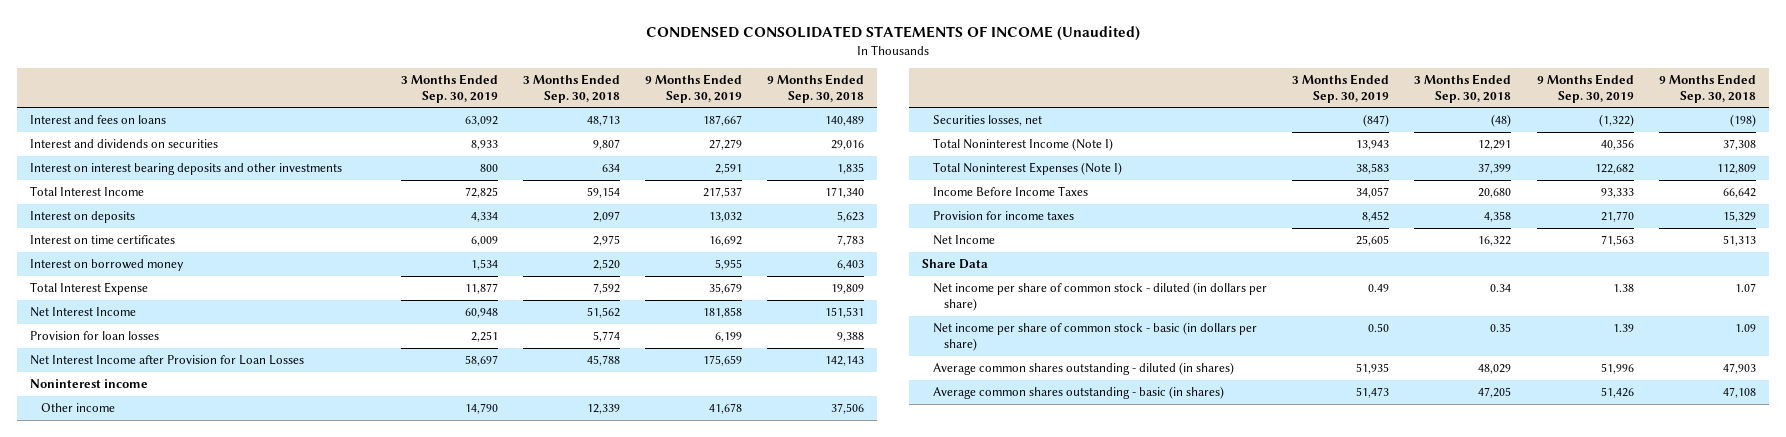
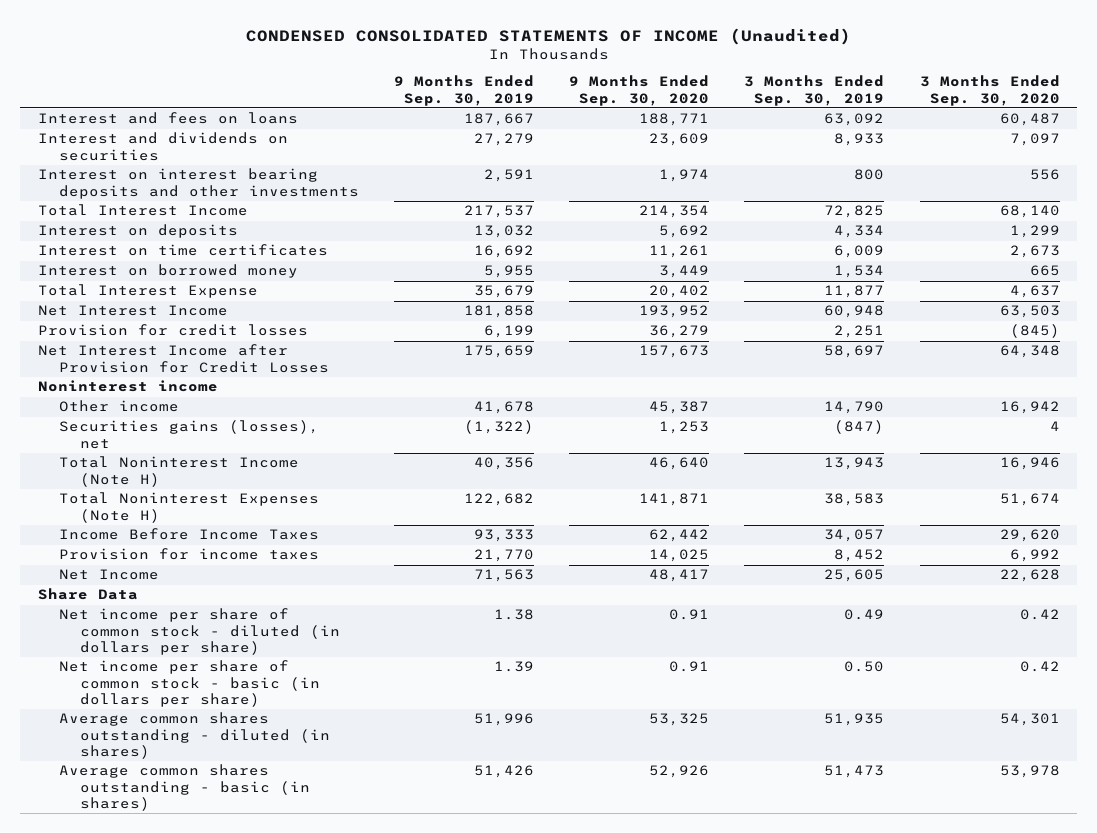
[522,73,620,103] 3 Months Ended Sep. 30, 2018 -> none
[767,73,865,103] 9 Months Ended Sep. 30, 2018 -> none
none -> [569,75,710,106] 9 Months Ended Sep. 30, 2020
none -> [919,75,1060,106] 3 Months Ended Sep. 30, 2020
[30,331,160,341] Provision for loan losses -> [37,324,308,337] Provision for credit losses
[30,355,305,366] Net Interest Income after Provision for Loan Losses -> [37,344,329,373] Net Interest Income after Provision for Credit Losses
[932,115,1042,127] Securities losses, net -> [58,420,319,449] Securities gains (losses), net
[932,138,1113,152] Total Noninterest Income (Note I) -> [58,456,299,487] Total Noninterest Income (Note H)
[932,162,1122,176] Total Noninterest Expenses (Note I) -> [58,492,319,523] Total Noninterest Expenses (Note H)

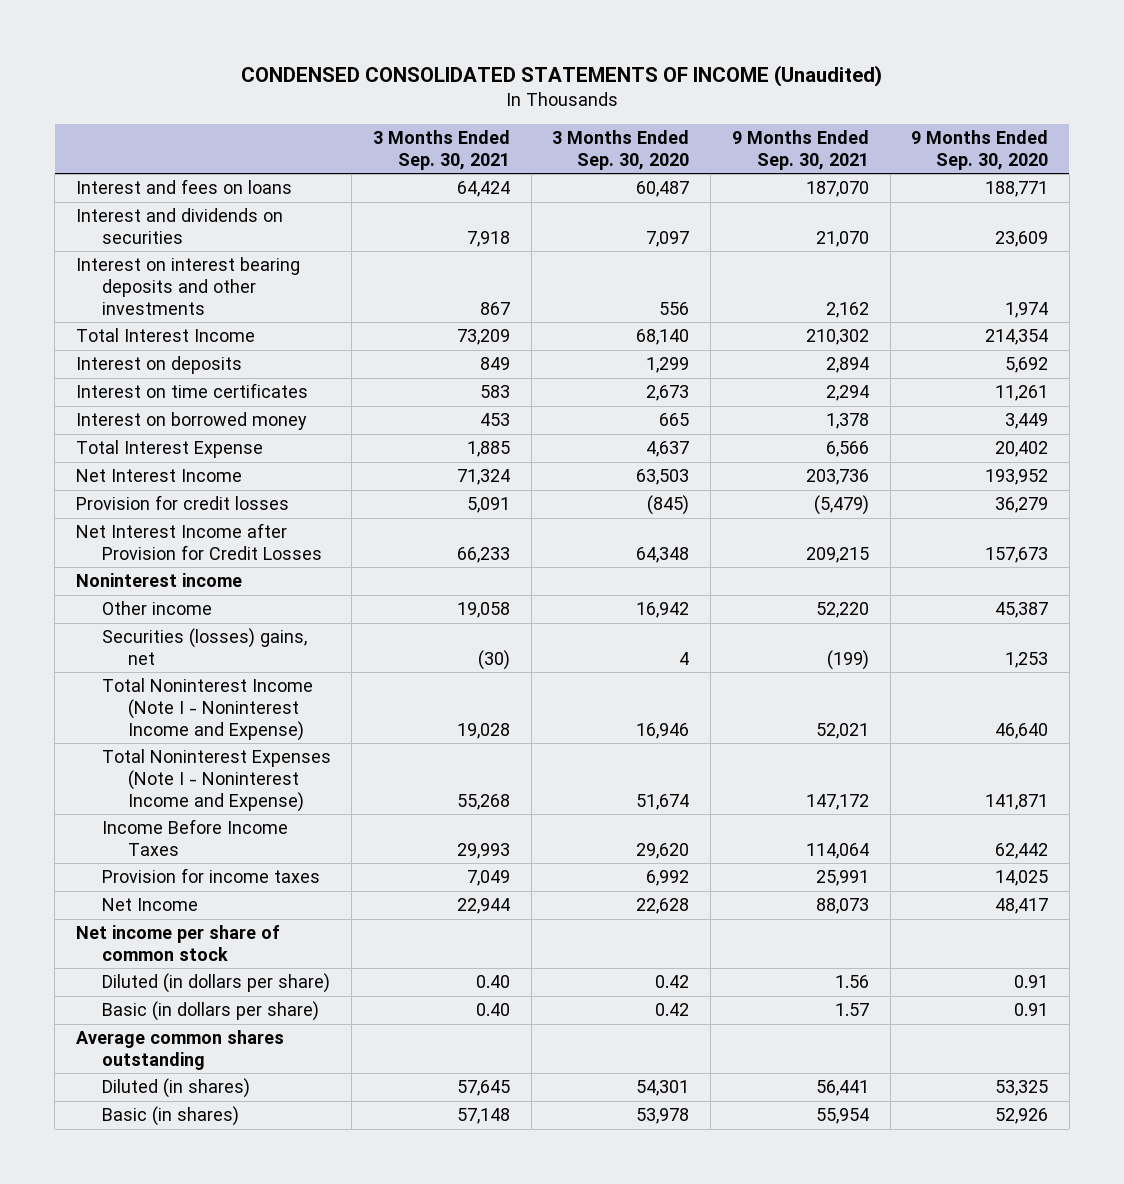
[394,75,535,106] 9 Months Ended Sep. 30, 2019 -> none
[744,75,885,106] 3 Months Ended Sep. 30, 2019 -> none
none -> [373,130,511,170] 3 Months Ended Sep. 30, 2021
none -> [731,130,869,170] 9 Months Ended Sep. 30, 2021
[58,420,319,449] Securities gains (losses), net -> [101,628,307,666] Securities (losses) gains, net
[58,456,299,487] Total Noninterest Income (Note H) -> [101,678,313,741] Total Noninterest Income (Note I - Noninterest Income and Expense)
[58,492,319,523] Total Noninterest Expenses (Note H) -> [101,749,331,812] Total Noninterest Expenses (Note I - Noninterest Income and Expense)
[37,588,138,601] Share Data -> [75,925,279,962] Net income per share of common stock
[58,608,340,656] Net income per share of common stock - diluted (in dollars per share) -> [101,973,330,994] Diluted (in dollars per share)
[58,660,320,708] Net income per share of common stock - basic (in dollars per share) -> [101,1001,319,1022] Basic (in dollars per share)
none -> [75,1030,284,1071] Average common shares outstanding
[58,712,330,760] Average common shares outstanding - diluted (in shares) -> [101,1078,250,1099] Diluted (in shares)
[58,764,310,812] Average common shares outstanding - basic (in shares) -> [101,1106,239,1127] Basic (in shares)

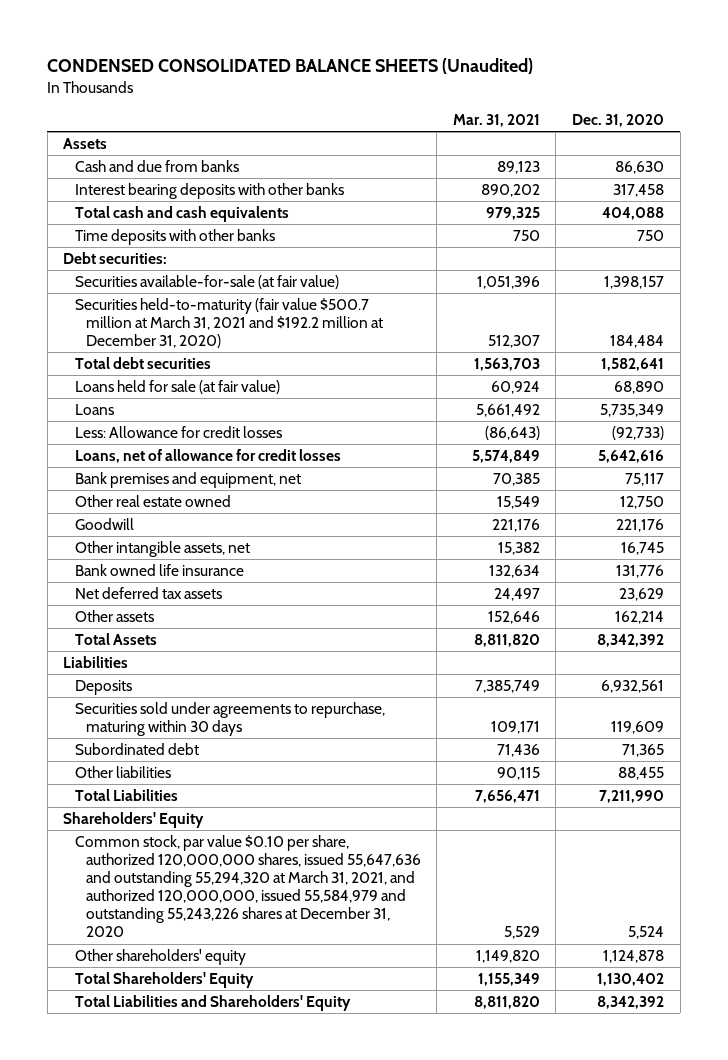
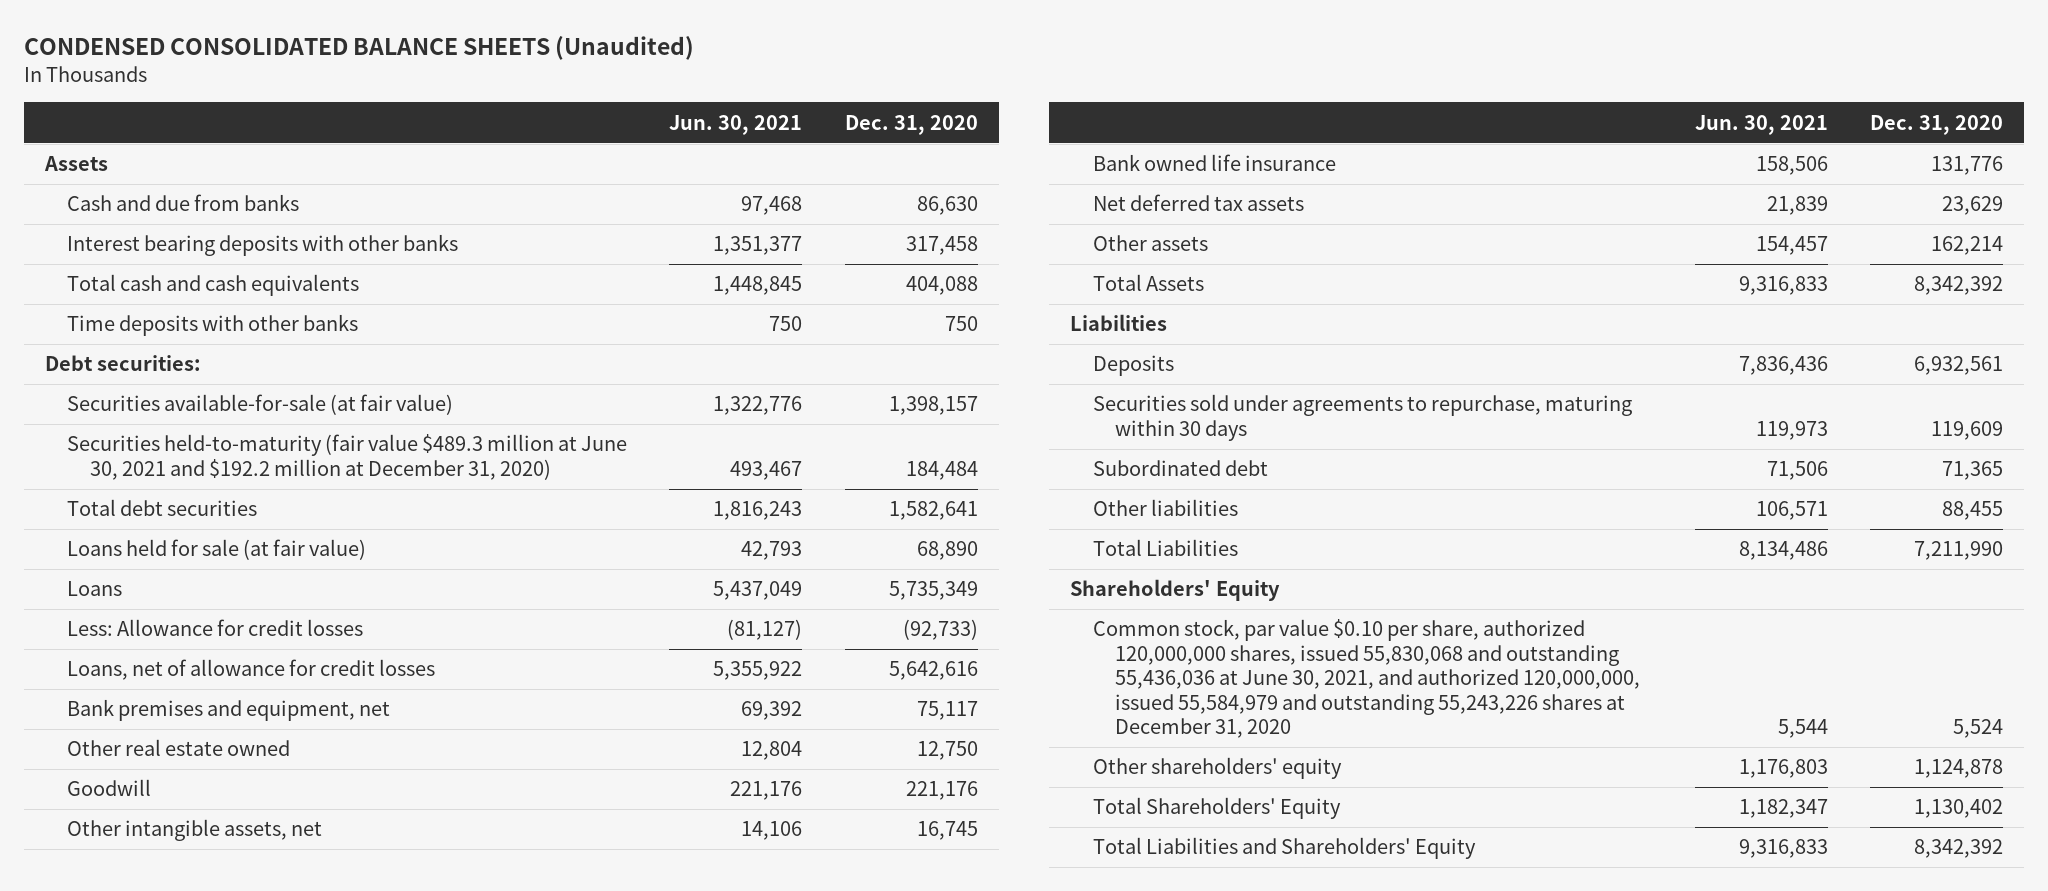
[452,114,540,128] Mar. 31, 2021 -> none
none -> [669,114,803,135] Jun. 30, 2021
[74,298,383,349] Securities held-to-maturity (fair value $500.7 million at March 31, 2021 and $192.2 million at December 31, 2020) -> [67,434,628,480] Securities held-to-maturity (fair value $489.3 million at June 30, 2021 and $192.2 million at December 31, 2020)
[74,835,421,938] Common stock, par value $0.10 per share, authorized 120,000,000 shares, issued 55,647,636 and outstanding 55,294,320 at March 31, 2021, and authorized 120,000,000, issued 55,584,979 and outstanding 55,243,226 shares at December 31, 2020 -> [1092,619,1641,739] Common stock, par value $0.10 per share, authorized 120,000,000 shares, issued 55,830,068 and outstanding 55,436,036 at June 30, 2021, and authorized 120,000,000, issued 55,584,979 and outstanding 55,243,226 shares at December 31, 2020

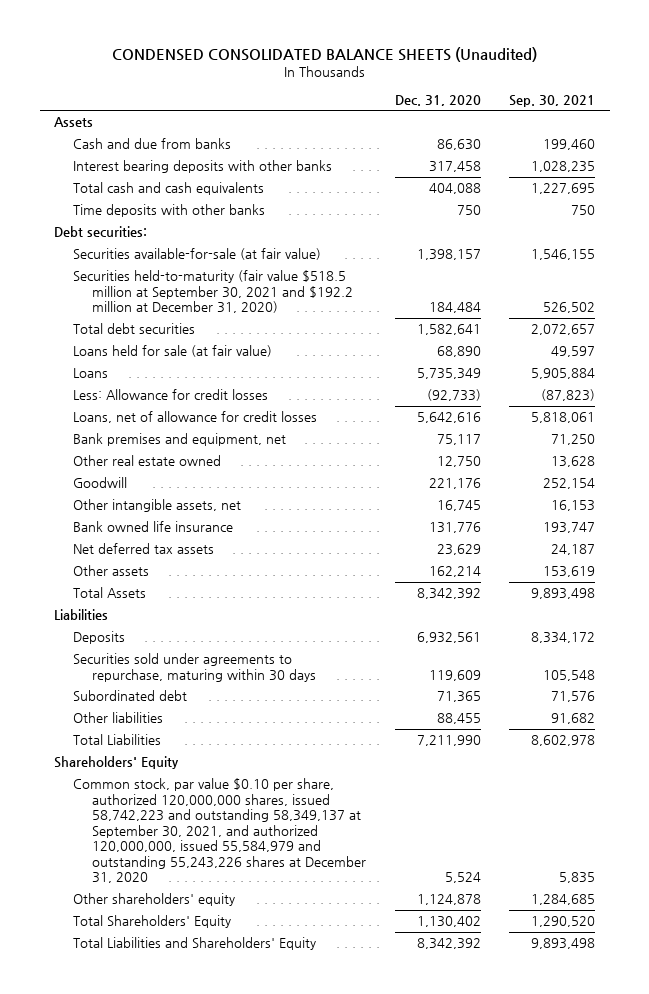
[669,114,803,135] Jun. 30, 2021 -> none
none -> [509,94,596,107] Sep. 30, 2021
[67,434,628,480] Securities held-to-maturity (fair value $489.3 million at June 30, 2021 and $192.2 million at December 31, 2020) -> [73,270,354,314] Securities held-to-maturity (fair value $518.5 million at September 30, 2021 and $192.2 million at December 31, 2020)
[1092,619,1641,739] Common stock, par value $0.10 per share, authorized 120,000,000 shares, issued 55,830,068 and outstanding 55,436,036 at June 30, 2021, and authorized 120,000,000, issued 55,584,979 and outstanding 55,243,226 shares at December 31, 2020 -> [73,778,367,884] Common stock, par value $0.10 per share, authorized 120,000,000 shares, issued 58,742,223 and outstanding 58,349,137 at September 30, 2021, and authorized 120,000,000, issued 55,584,979 and outstanding 55,243,226 shares at December 31, 2020

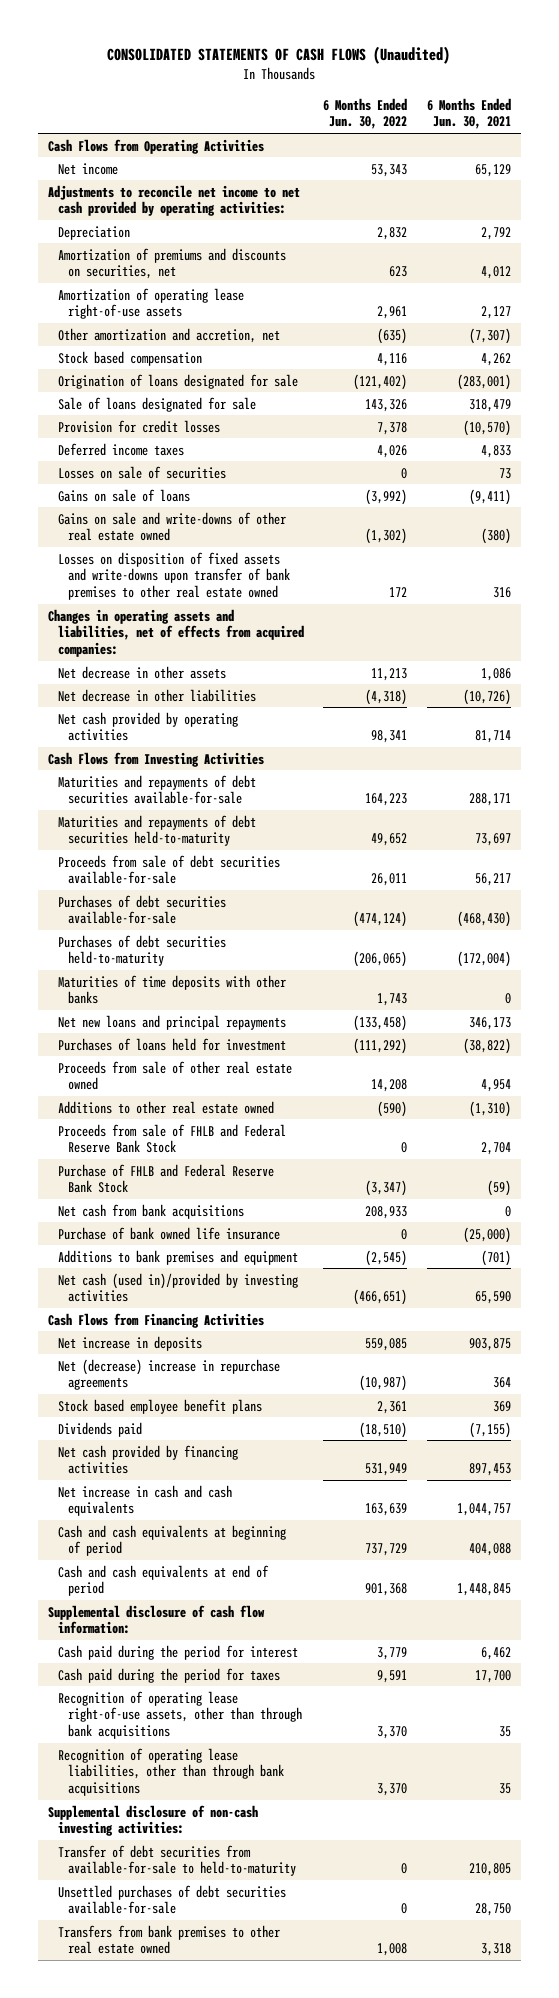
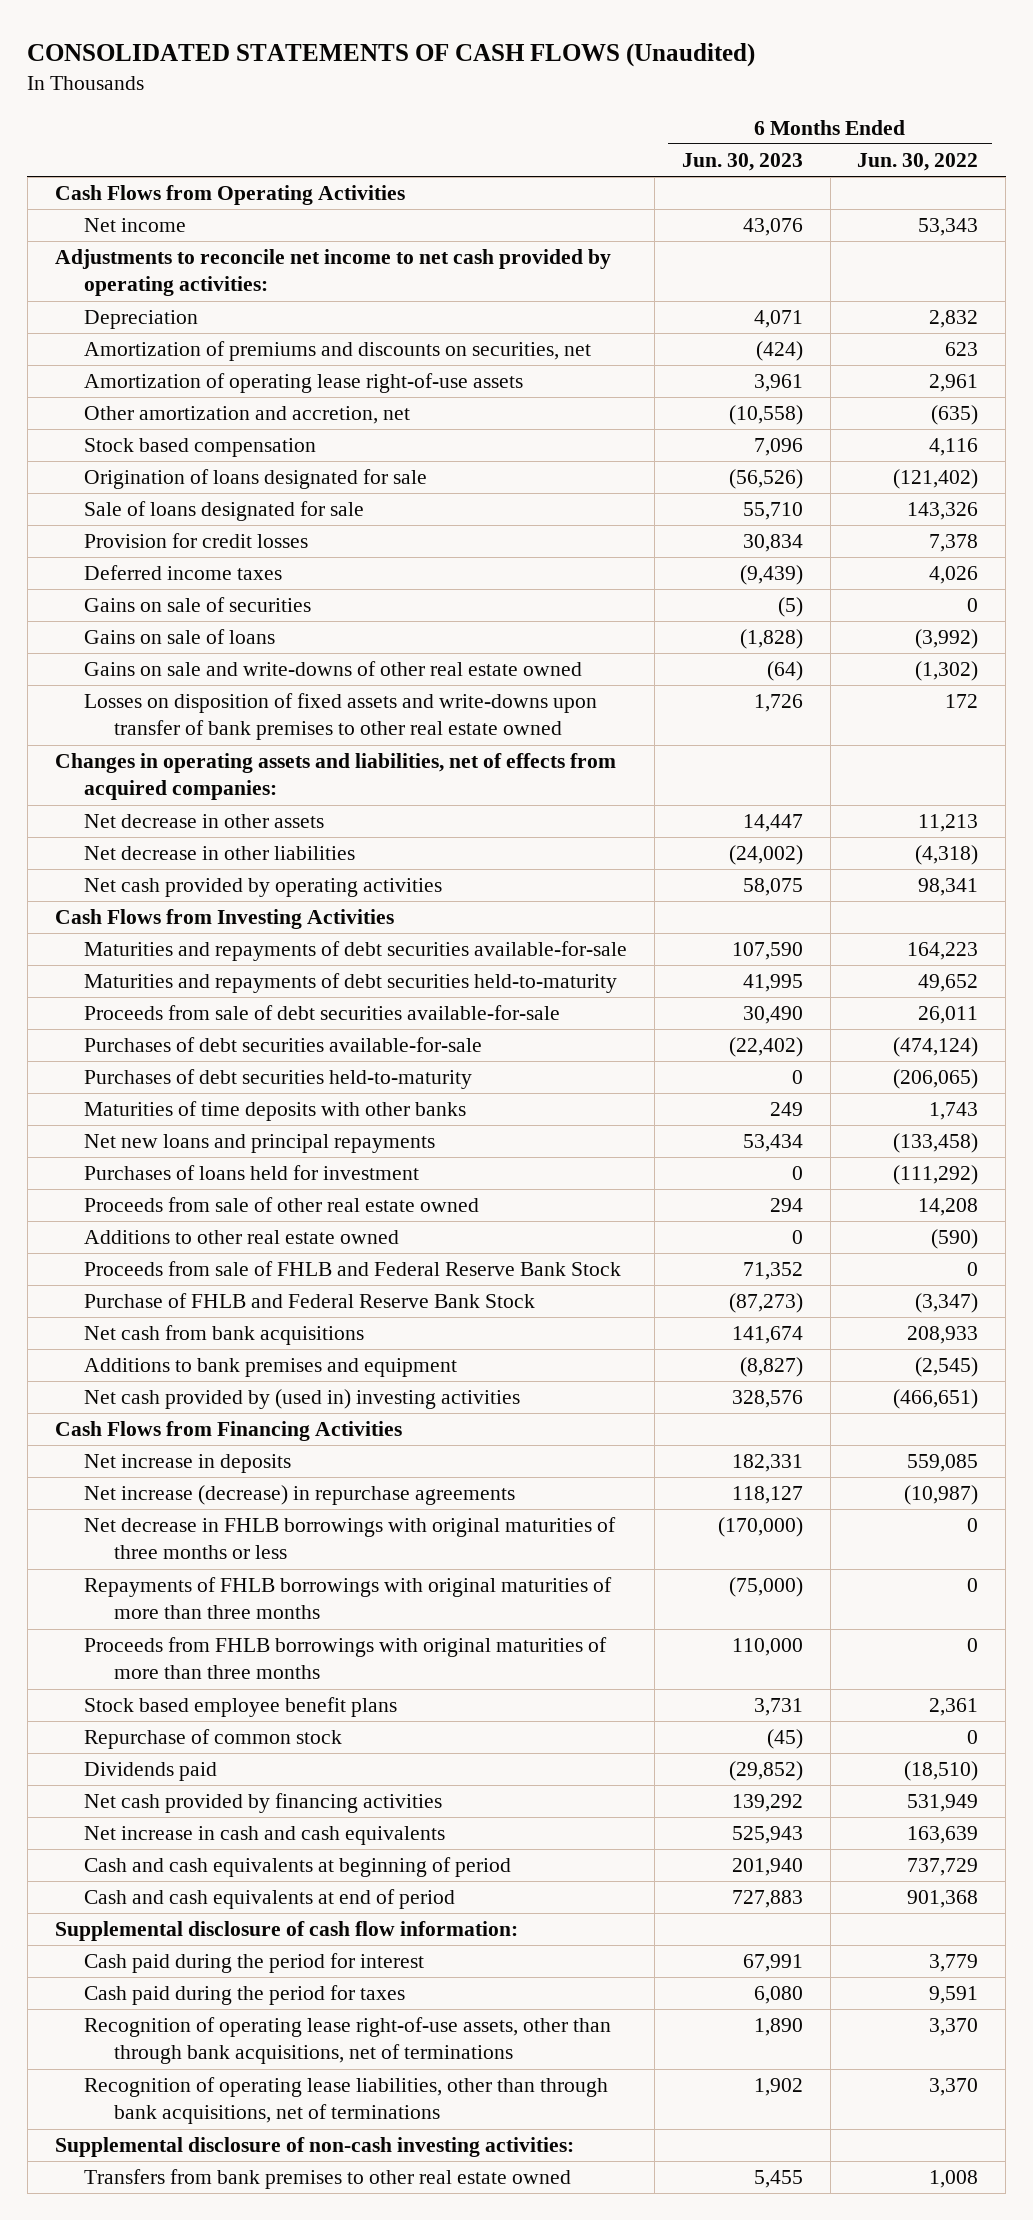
[426,97,511,130] 6 Months Ended Jun. 30, 2021 -> none
none -> [681,153,803,172] Jun. 30, 2023
[57,465,226,479] Losses on sale of securities -> [84,597,312,613] Gains on sale of securities
[57,1226,280,1240] Purchase of bank owned life insurance -> none
[57,1272,298,1303] Net cash (used in)/provided by investing activities -> [84,1389,521,1410] Net cash provided by (used in) investing activities
[57,1358,280,1391] Net (decrease) increase in repurchase agreements -> [84,1485,516,1506] Net increase (decrease) in repurchase agreements
none -> [84,1517,617,1560] Net decrease in FHLB borrowings with original maturities of three months or less
none -> [84,1577,613,1620] Repayments of FHLB borrowings with original maturities of more than three months
none -> [84,1637,608,1680] Proceeds from FHLB borrowings with original maturities of more than three months
none -> [84,1729,343,1750] Repurchase of common stock
[57,1690,302,1739] Recognition of operating lease right-of-use assets, other than through bank acquisitions -> [84,2017,612,2065] Recognition of operating lease right-of-use assets, other than through bank acquisitions, net of terminations
[57,1747,284,1796] Recognition of operating lease liabilities, other than through bank acquisitions -> [84,2077,609,2125] Recognition of operating lease liabilities, other than through bank acquisitions, net of terminations
[57,1844,296,1877] Transfer of debt securities from available-for-sale to held-to-maturity -> none
[57,1884,286,1915] Unsettled purchases of debt securities available-for-sale -> none

